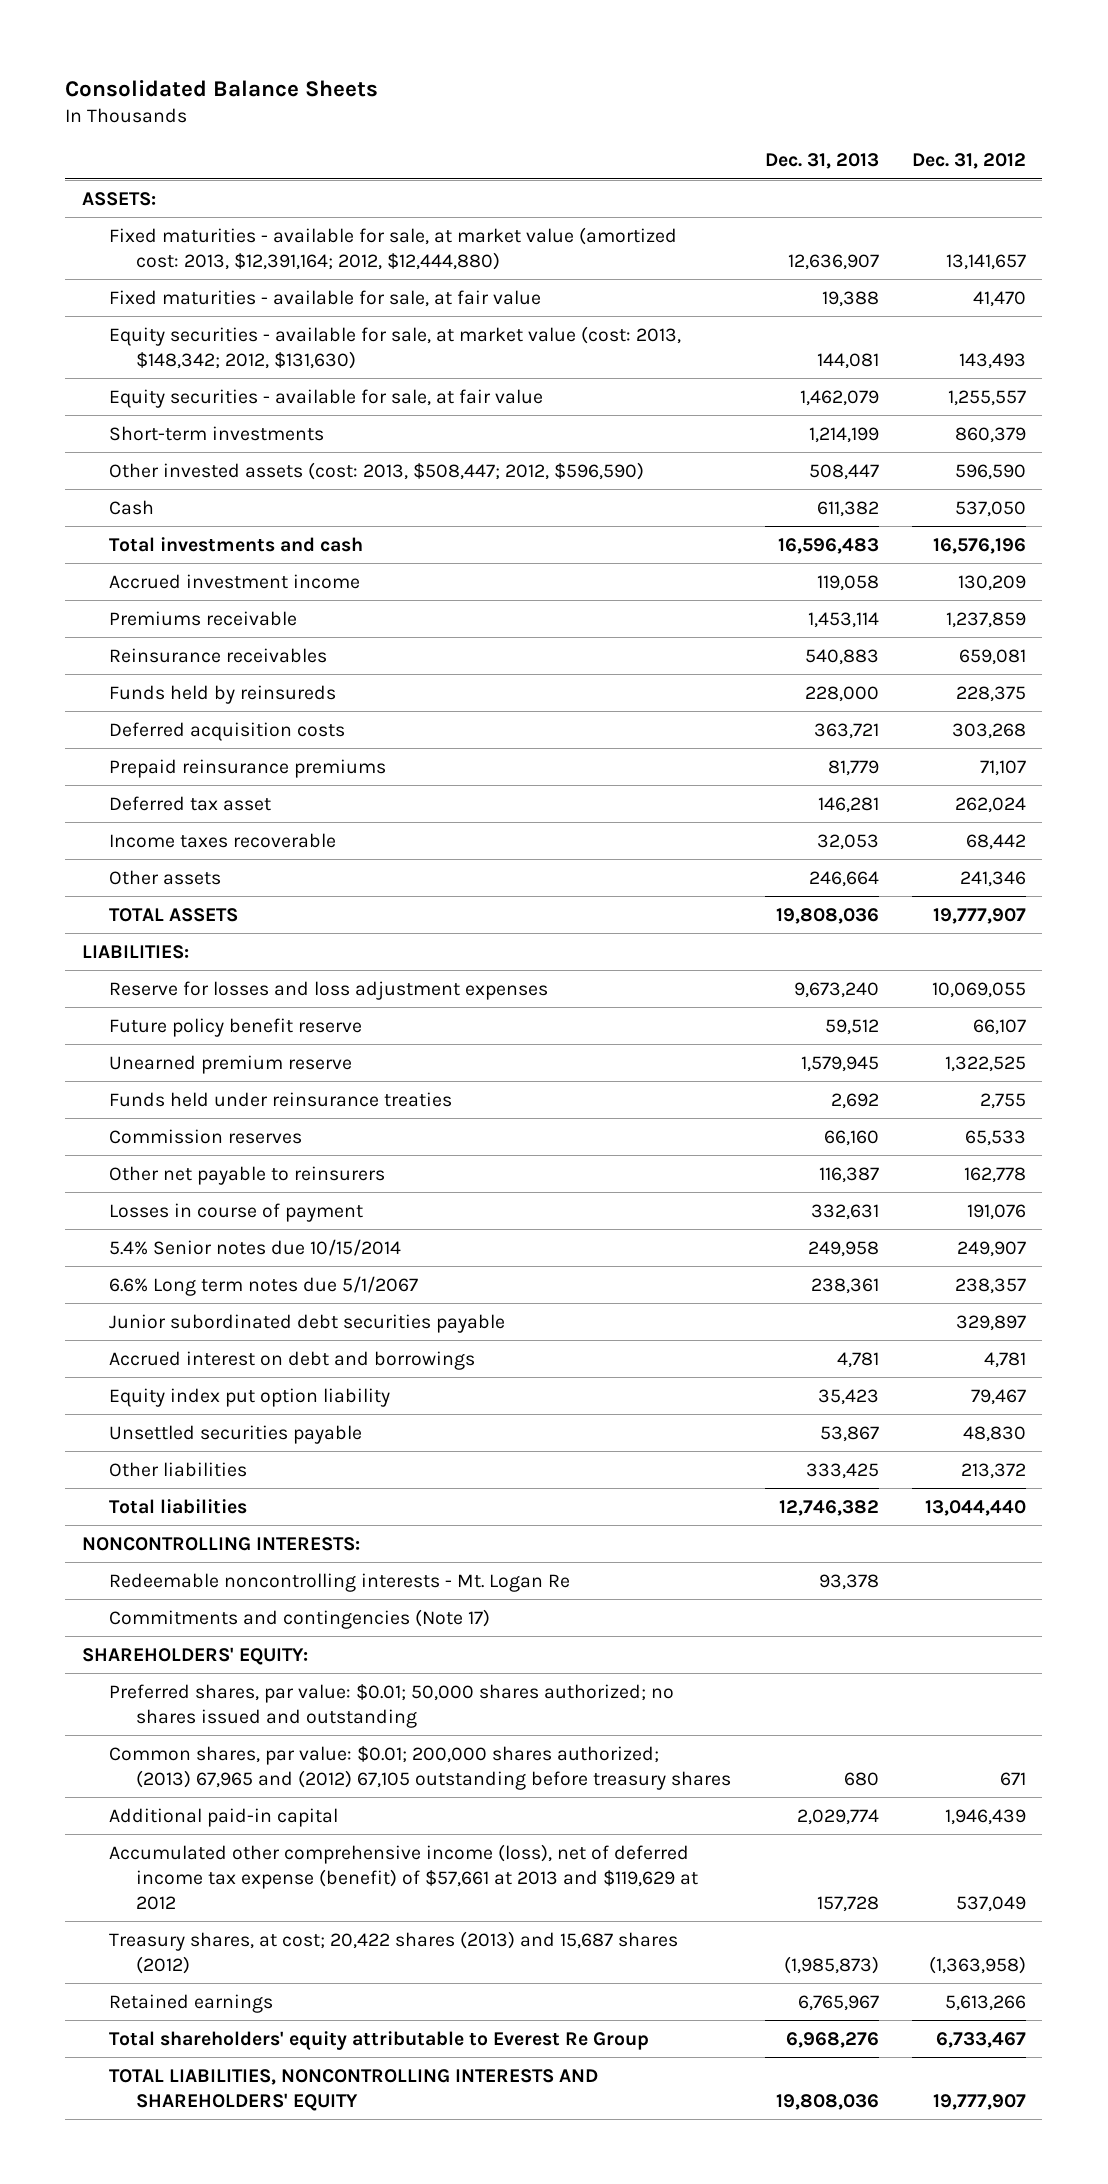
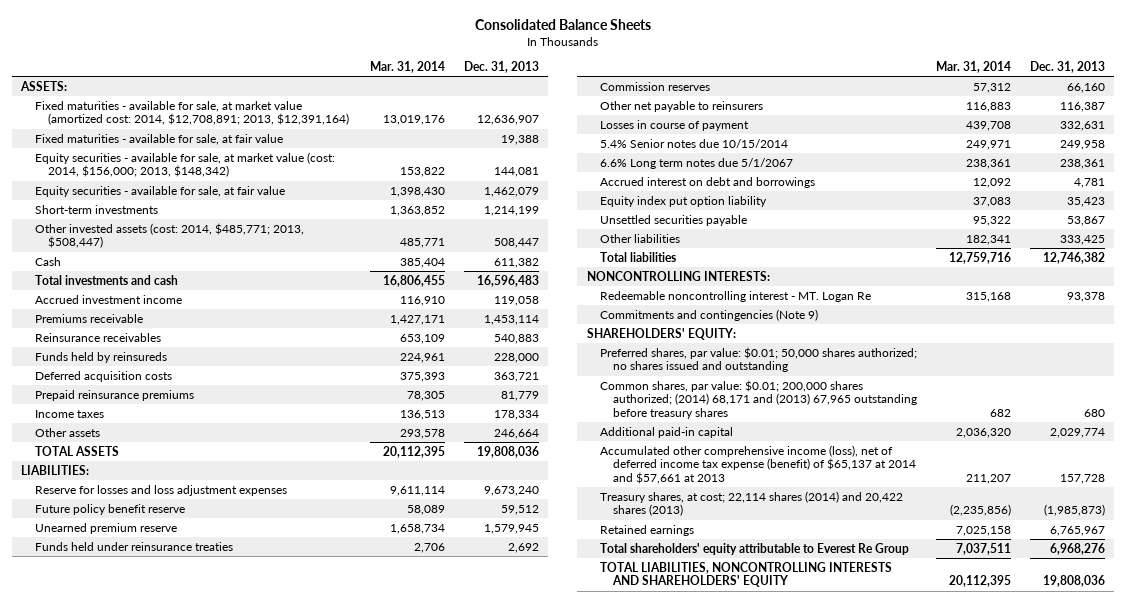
[911,153,1026,170] Dec. 31, 2012 -> none
none -> [370,61,446,74] Mar. 31, 2014
[109,226,678,270] Fixed maturities - available for sale, at market value (amortized cost: 2013, $12,391,164; 2012, $12,444,880) -> [34,100,349,126] Fixed maturities - available for sale, at market value (amortized cost: 2014, $12,708,891; 2013, $12,391,164)
[109,325,682,369] Equity securities - available for sale, at market value (cost: 2013, $148,342; 2012, $131,630) -> [34,151,335,178] Equity securities - available for sale, at market value (cost: 2014, $156,000; 2013, $148,342)
[109,461,645,480] Other invested assets (cost: 2013, $508,447; 2012, $596,590) -> [34,222,304,249] Other invested assets (cost: 2014, $485,771; 2013, $508,447)
[109,795,272,811] Deferred tax asset -> none
[109,832,337,848] Income taxes recoverable -> [34,409,104,418] Income taxes
[816,833,879,850] 32,053 -> [494,409,540,420] 178,334
[109,1313,506,1333] Junior subordinated debt securities payable -> none
[109,1572,571,1592] Redeemable noncontrolling interests - Mt. Logan Re -> [600,290,872,302] Redeemable noncontrolling interest - MT. Logan Re
[109,1608,491,1629] Commitments and contingencies (Note 17) -> [600,308,819,321] Commitments and contingencies (Note 9)
[109,1745,732,1790] Common shares, par value: $0.01; 200,000 shares authorized; (2013) 67,965 and (2012) 67,105 outstanding before treasury shares -> [600,379,918,420] Common shares, par value: $0.01; 200,000 shares authorized; (2014) 68,171 and (2013) 67,965 outstanding before treasury shares
[109,1843,699,1910] Accumulated other comprehensive income (loss), net of deferred income tax expense (benefit) of $57,661 at 2013 and $119,629 at 2012 -> [600,444,917,485] Accumulated other comprehensive income (loss), net of deferred income tax expense (benefit) of $65,137 at 2014 and $57,661 at 2013
[109,1930,679,1974] Treasury shares, at cost; 20,422 shares (2013) and 15,687 shares (2012) -> [600,490,904,517] Treasury shares, at cost; 22,114 shares (2014) and 20,422 shares (2013)

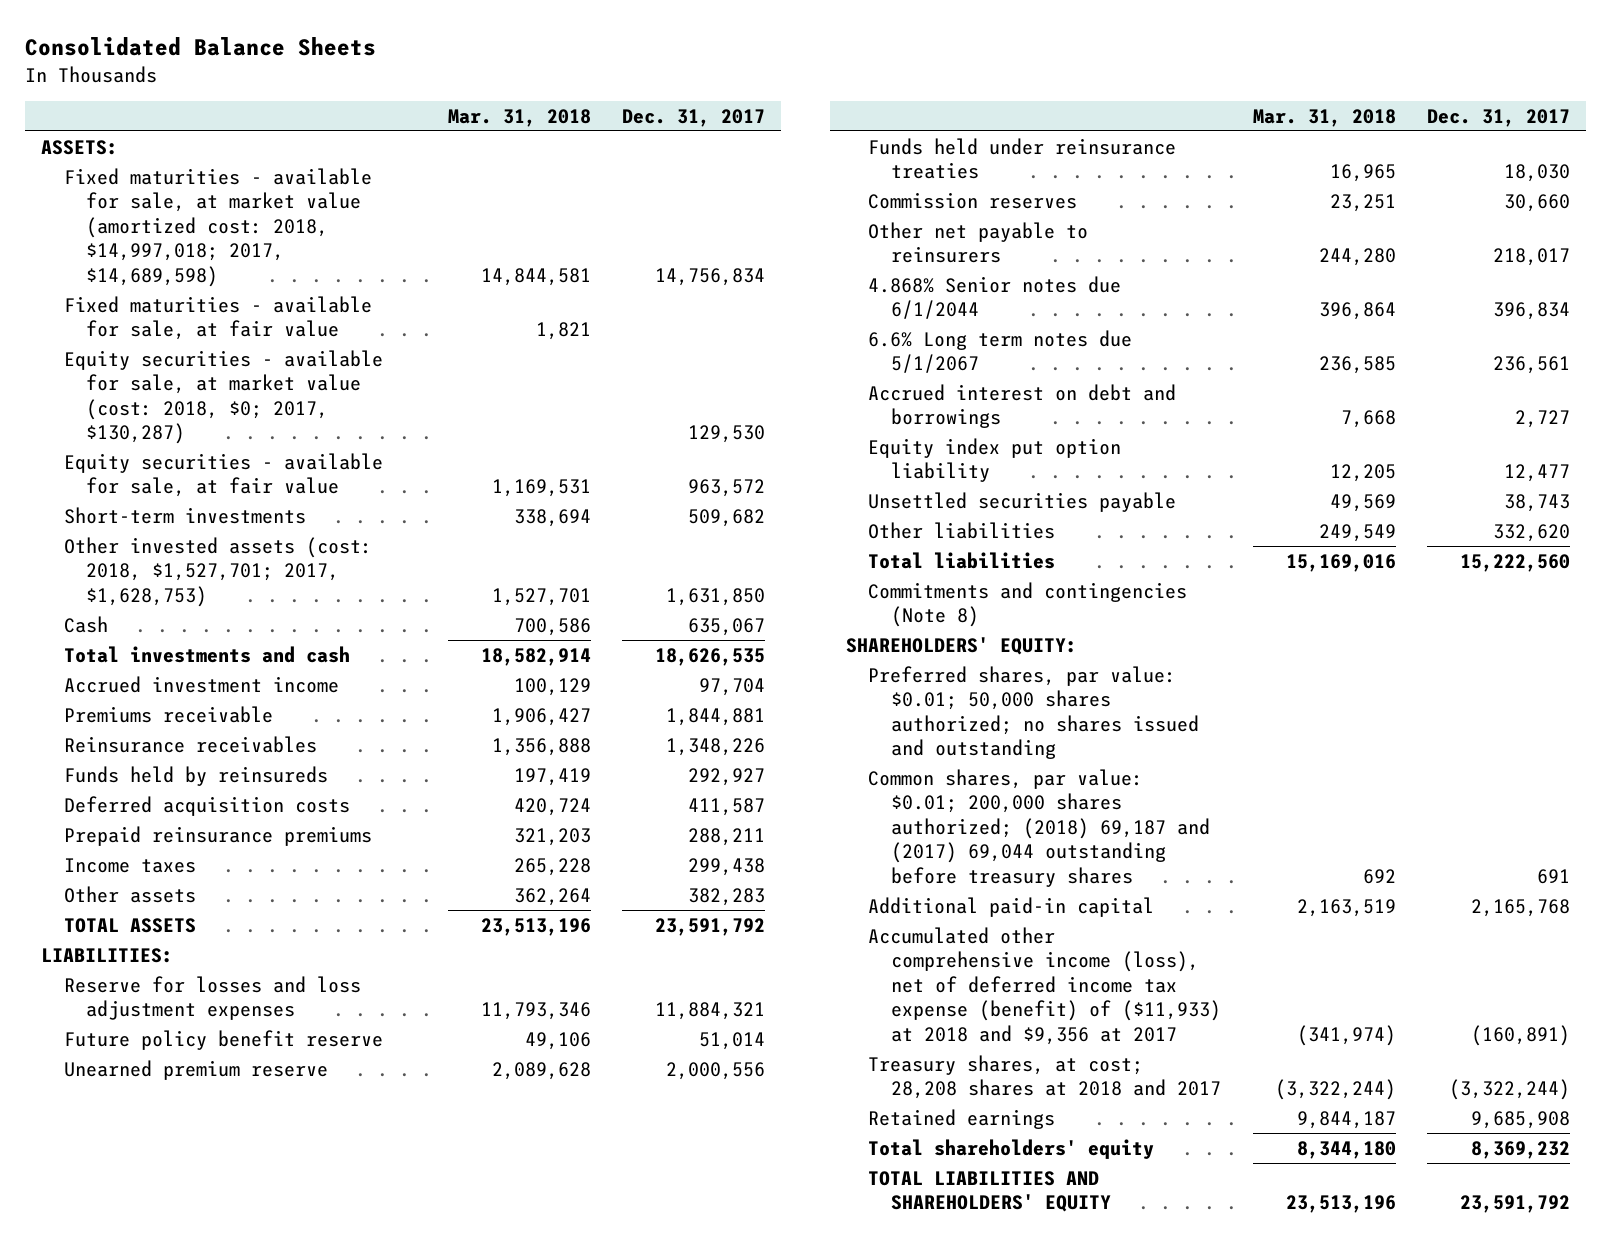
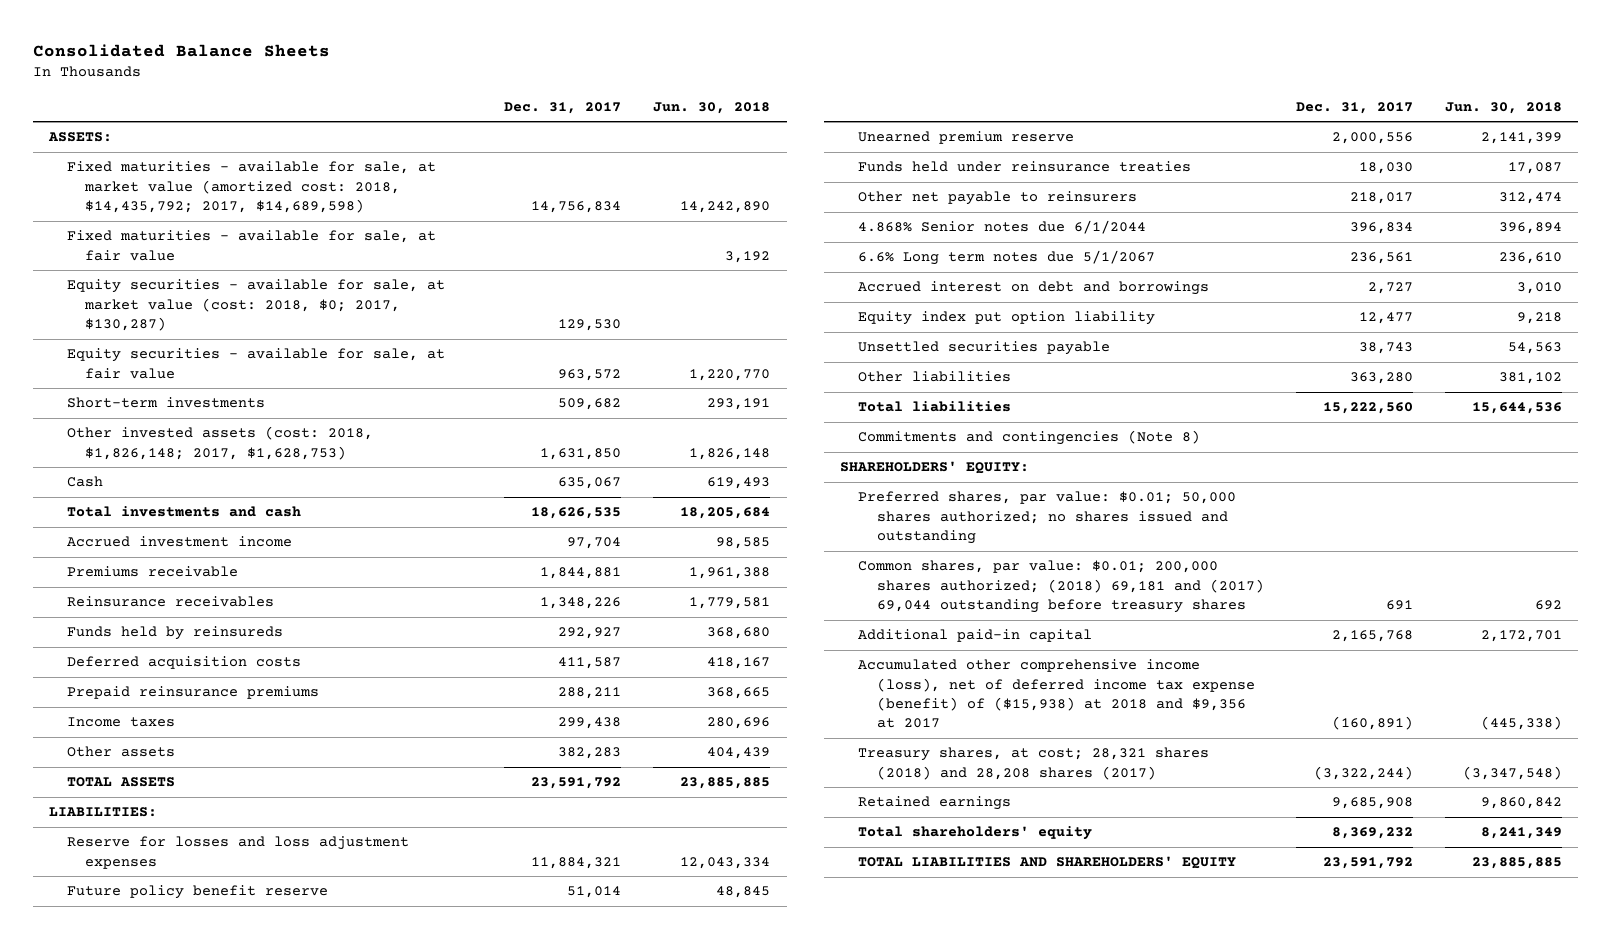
[447,109,591,128] Mar. 31, 2018 -> none
none -> [653,101,771,114] Jun. 30, 2018
[63,167,372,287] Fixed maturities - available for sale, at market value (amortized cost: 2018, $14,997,018; 2017, $14,689,598) -> [66,161,436,213] Fixed maturities - available for sale, at market value (amortized cost: 2018, $14,435,792; 2017, $14,689,598)
[63,536,372,607] Other invested assets (cost: 2018, $1,527,701; 2017, $1,628,753) -> [66,426,373,460] Other invested assets (cost: 2018, $1,826,148; 2017, $1,628,753)
[868,191,1078,209] Commission reserves -> none
[1492,523,1570,542] 332,620 -> [1349,372,1413,385] 363,280
[868,768,1211,887] Common shares, par value: $0.01; 200,000 shares authorized; (2018) 69,187 and (2017) 69,044 outstanding before treasury shares -> [858,560,1264,613] Common shares, par value: $0.01; 200,000 shares authorized; (2018) 69,181 and (2017) 69,044 outstanding before treasury shares
[868,926,1222,1045] Accumulated other comprehensive income (loss), net of deferred income tax expense (benefit) of ($11,933) at 2018 and $9,356 at 2017 -> [858,659,1255,729] Accumulated other comprehensive income (loss), net of deferred income tax expense (benefit) of ($15,938) at 2018 and $9,356 at 2017
[868,1054,1222,1100] Treasury shares, at cost; 28,208 shares at 2018 and 2017 -> [858,747,1210,780] Treasury shares, at cost; 28,321 shares (2018) and 28,208 shares (2017)

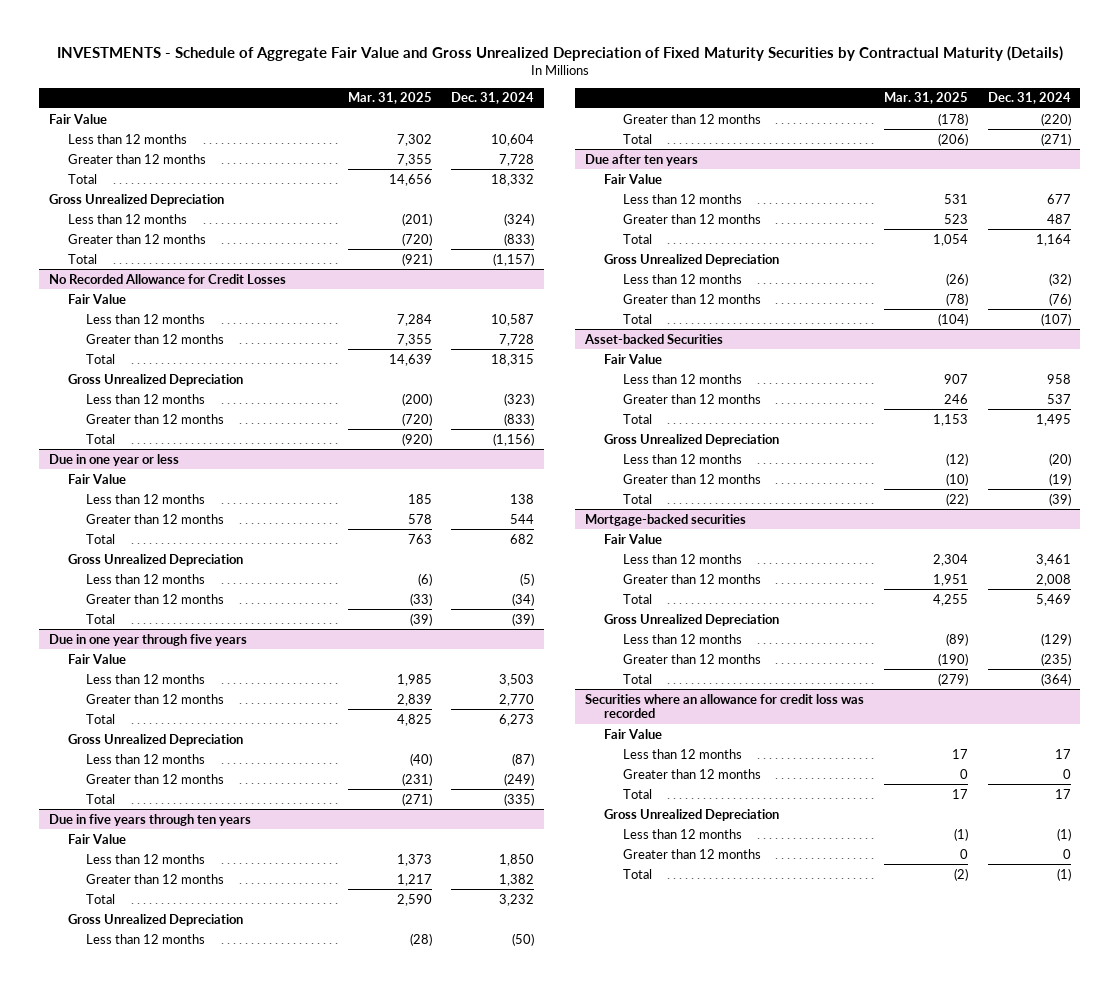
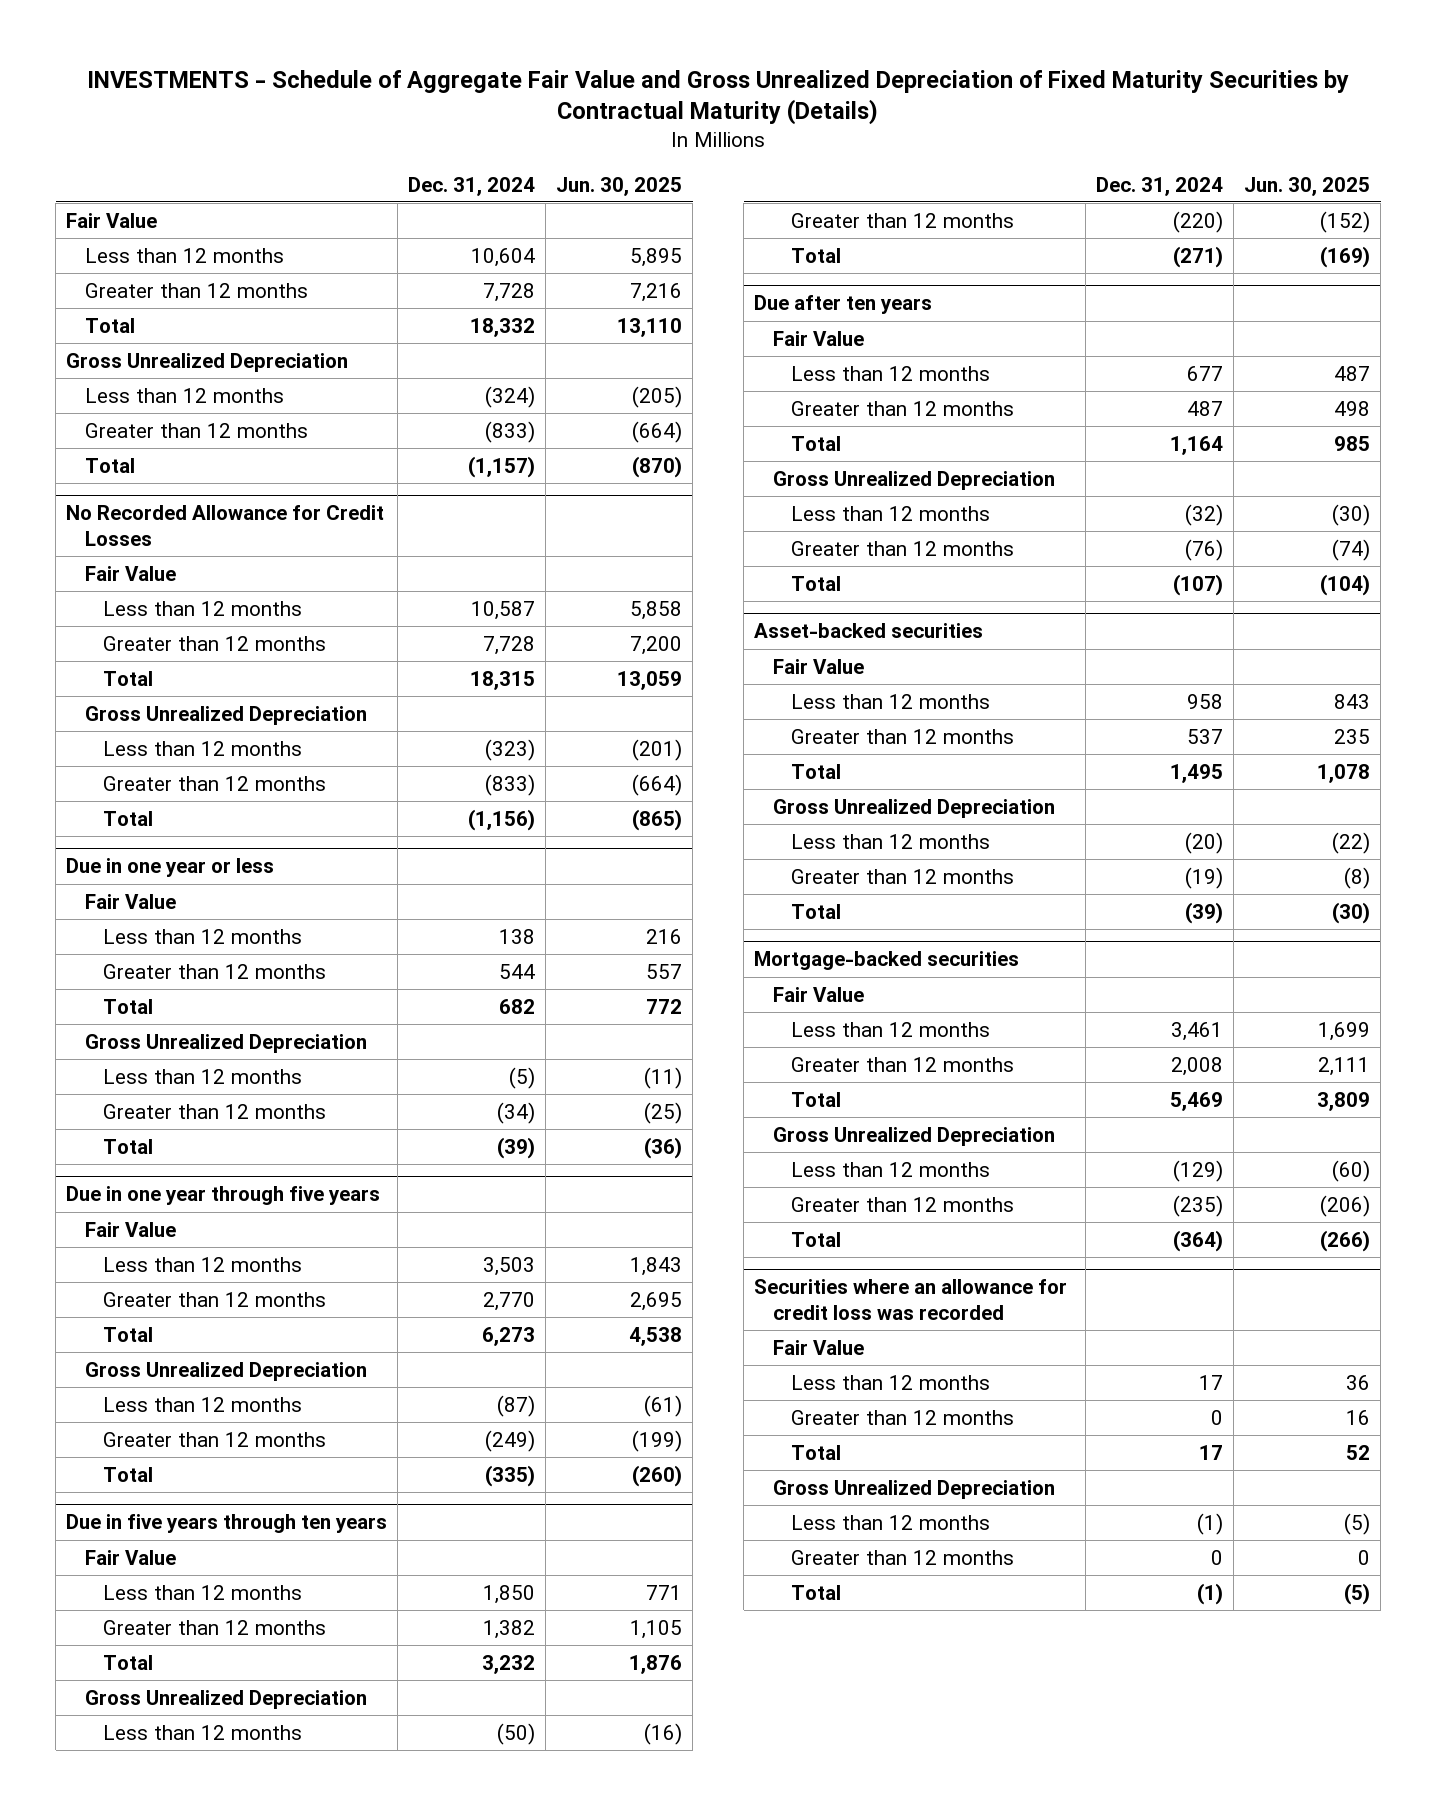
[347,92,432,105] Mar. 31, 2025 -> none
none -> [556,176,683,196] Jun. 30, 2025
[584,333,724,344] Asset-backed Securities -> [754,623,984,639] Asset-backed securities

